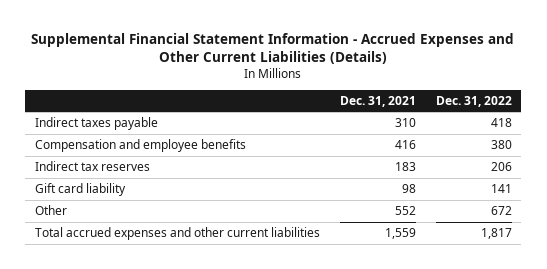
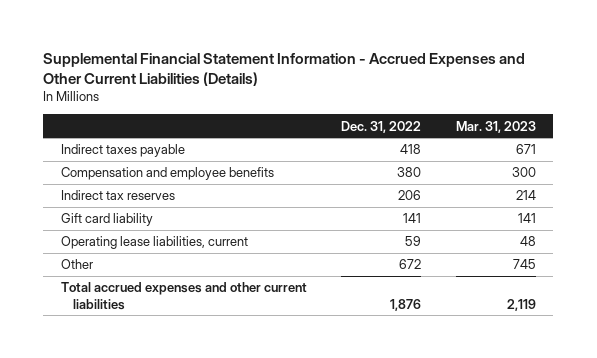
[339,95,416,107] Dec. 31, 2021 -> none
none -> [456,120,537,133] Mar. 31, 2023
none -> [60,236,248,250] Operating lease liabilities, current
[480,228,512,240] 1,817 -> [390,298,422,311] 1,876

